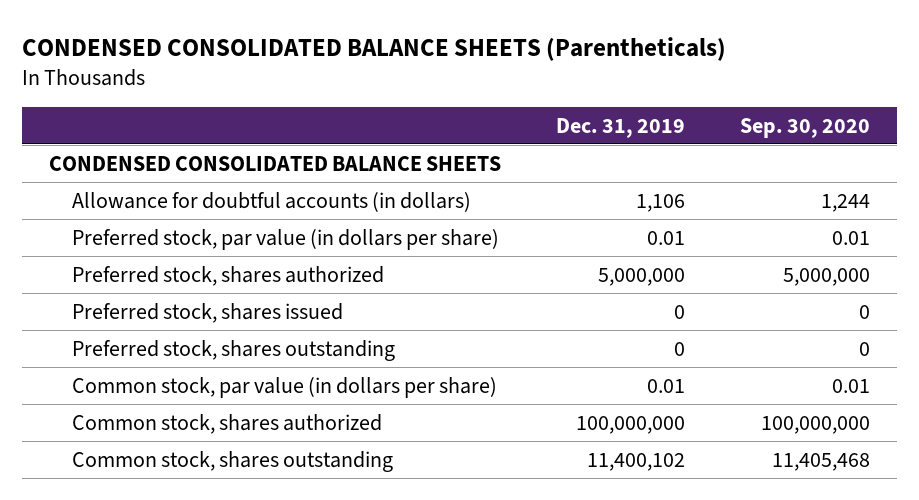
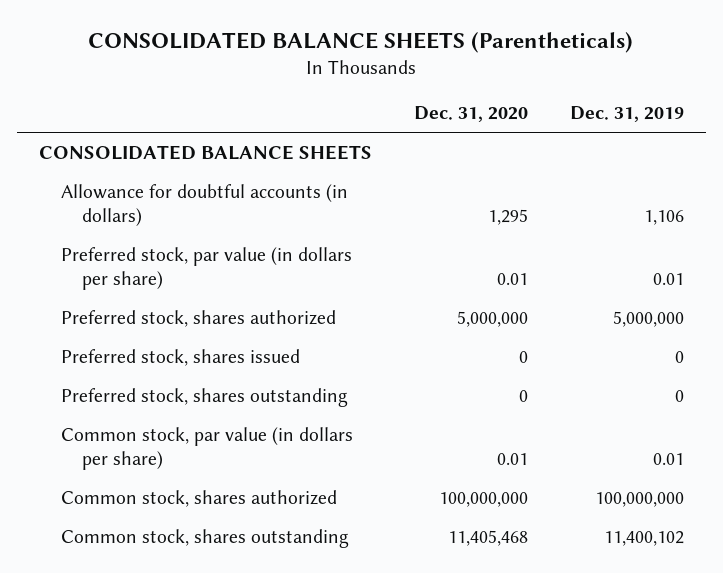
[21,36,726,61] CONDENSED CONSOLIDATED BALANCE SHEETS (Parentheticals) -> [88,31,634,53] CONSOLIDATED BALANCE SHEETS (Parentheticals)
[739,117,870,138] Sep. 30, 2020 -> none
none -> [413,106,528,123] Dec. 31, 2020
[49,155,502,171] CONDENSED CONSOLIDATED BALANCE SHEETS -> [38,144,372,160] CONSOLIDATED BALANCE SHEETS

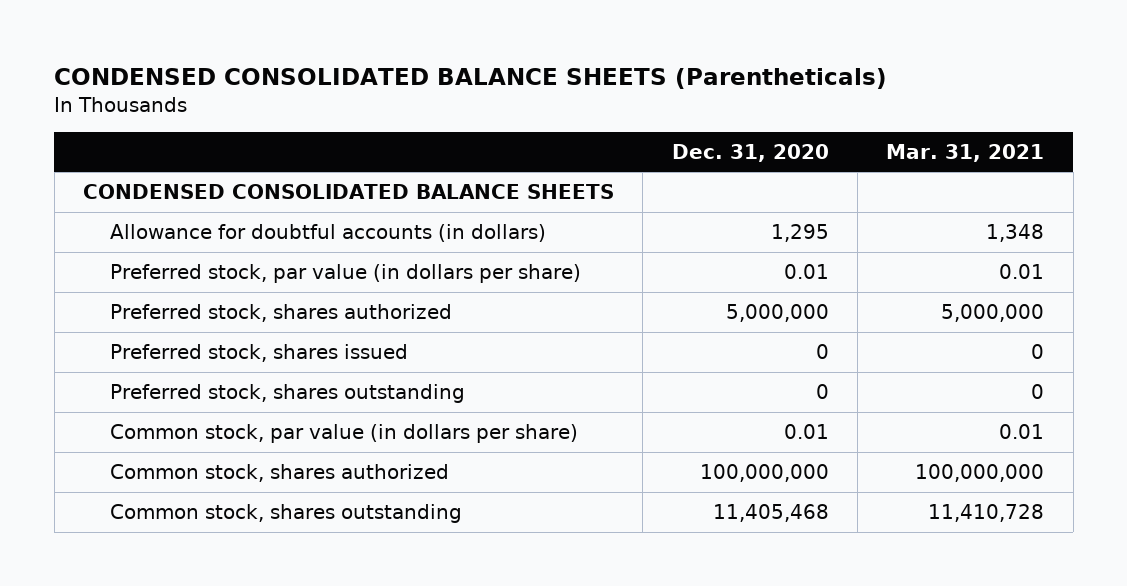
[88,31,634,53] CONSOLIDATED BALANCE SHEETS (Parentheticals) -> [54,68,888,90] CONDENSED CONSOLIDATED BALANCE SHEETS (Parentheticals)
[570,106,685,123] Dec. 31, 2019 -> none
none -> [886,143,1045,162] Mar. 31, 2021
[38,144,372,160] CONSOLIDATED BALANCE SHEETS -> [83,184,615,200] CONDENSED CONSOLIDATED BALANCE SHEETS

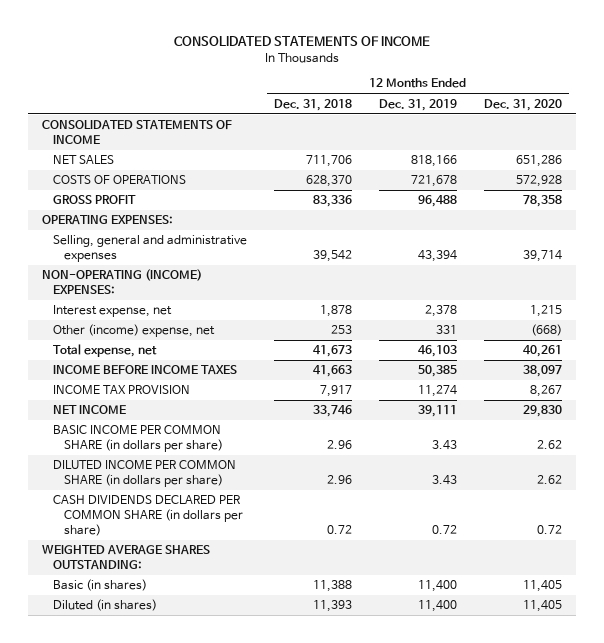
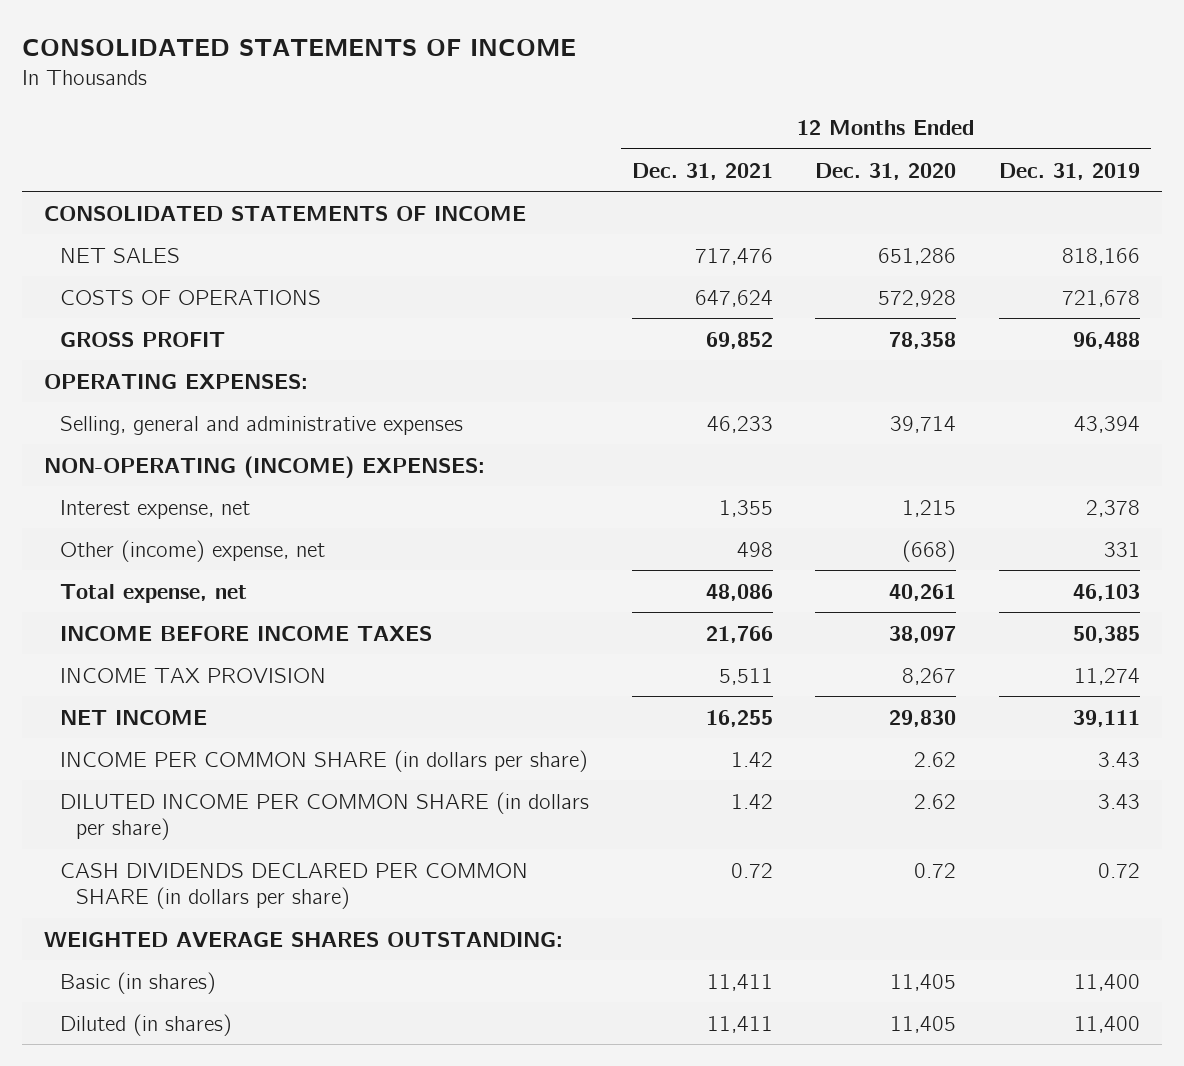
[273,98,352,111] Dec. 31, 2018 -> none
none -> [631,162,773,180] Dec. 31, 2021
[52,425,223,453] BASIC INCOME PER COMMON SHARE (in dollars per share) -> [59,749,588,772] INCOME PER COMMON SHARE (in dollars per share)

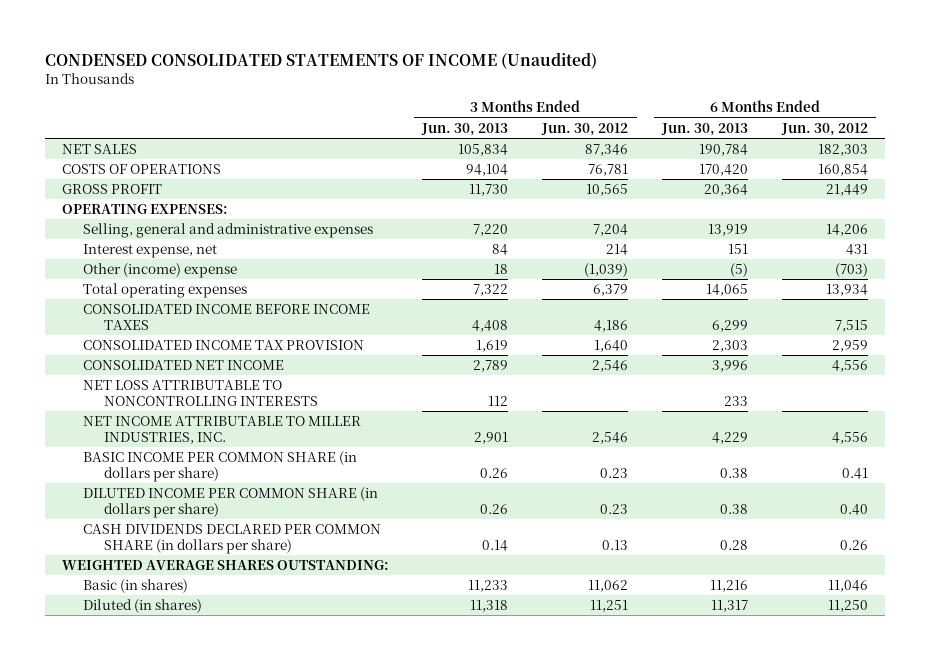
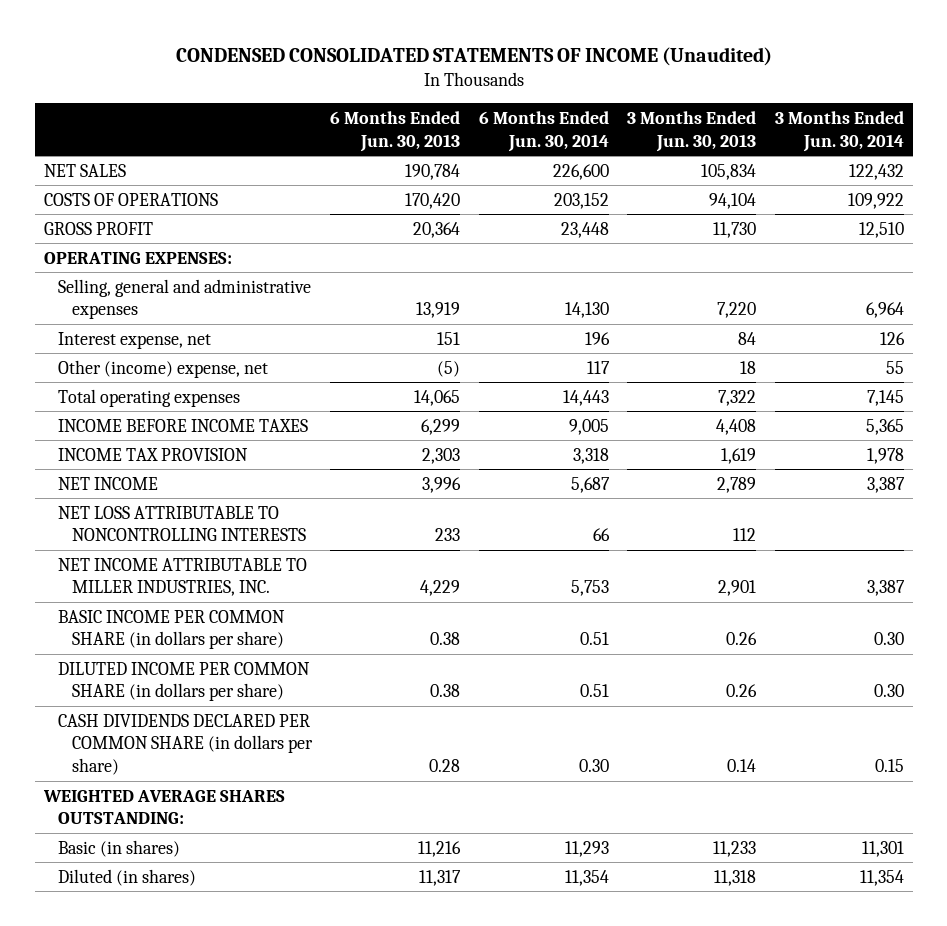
[541,122,629,136] Jun. 30, 2012 -> none
[780,122,868,136] Jun. 30, 2012 -> none
none -> [478,110,609,152] 6 Months Ended Jun. 30, 2014
none -> [774,110,904,152] 3 Months Ended Jun. 30, 2014
[82,263,237,279] Other (income) expense -> [57,359,268,378] Other (income) expense, net
[82,304,370,330] CONSOLIDATED INCOME BEFORE INCOME TAXES -> [57,418,308,432] INCOME BEFORE INCOME TAXES
[82,340,364,351] CONSOLIDATED INCOME TAX PROVISION -> [57,447,248,461] INCOME TAX PROVISION
[82,360,284,371] CONSOLIDATED NET INCOME -> [57,476,158,490] NET INCOME

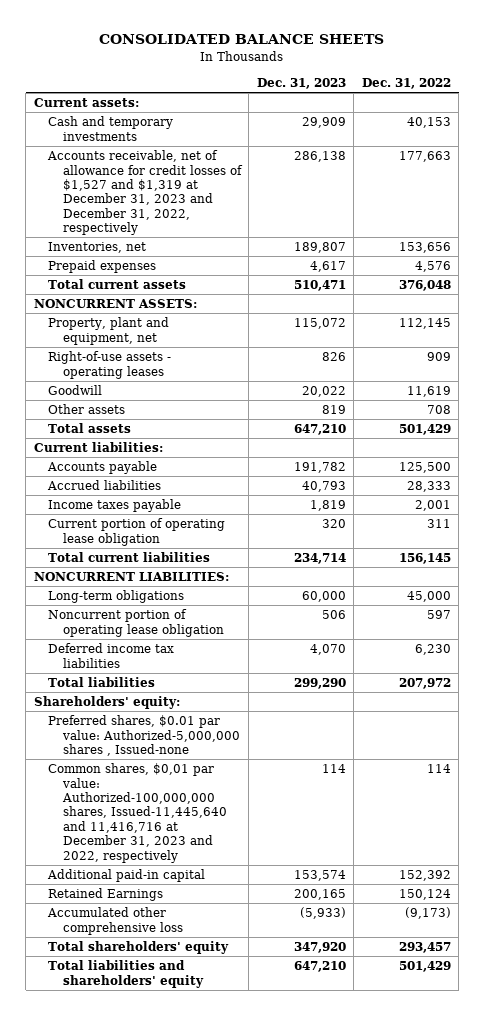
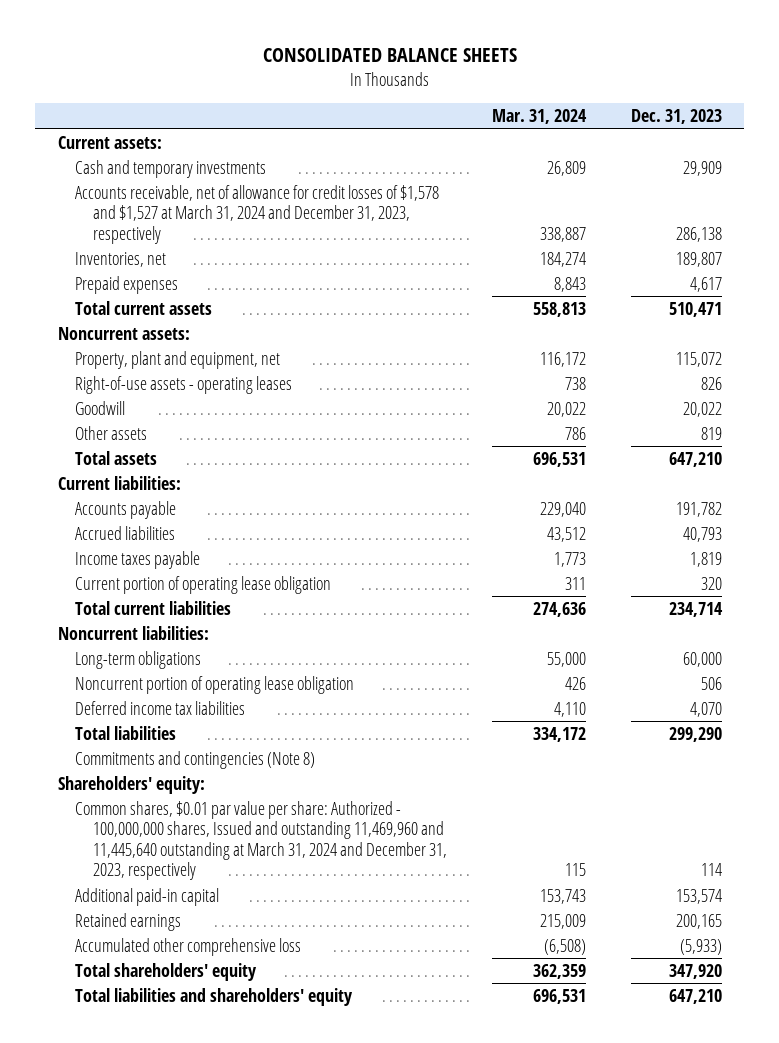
[361,78,451,90] Dec. 31, 2022 -> none
none -> [491,109,587,125] Mar. 31, 2024
[47,150,243,236] Accounts receivable, net of allowance for credit losses of $1,527 and $1,319 at December 31, 2023 and December 31, 2022, respectively -> [75,184,440,244] Accounts receivable, net of allowance for credit losses of $1,578 and $1,527 at March 31, 2024 and December 31, 2023, respectively
[33,299,197,309] NONCURRENT ASSETS: -> [57,326,190,340] Noncurrent assets:
[33,572,229,582] NONCURRENT LIABILITIES: -> [57,625,209,640] Noncurrent liabilities:
none -> [75,750,316,769] Commitments and contingencies (Note 8)
[48,715,240,756] Preferred shares, $0.01 par value: Authorized-5,000,000 shares , Issued-none -> none
[48,763,227,863] Common shares, $0,01 par value: Authorized-100,000,000 shares, Issued-11,445,640 and 11,416,716 at December 31, 2023 and 2022, respectively -> [75,800,448,881] Common shares, $0.01 par value per share: Authorized - 100,000,000 shares, Issued and outstanding 11,469,960 and 11,445,640 outstanding at March 31, 2024 and December 31, 2023, respectively
[48,888,164,902] Retained Earnings -> [75,912,182,931] Retained earnings

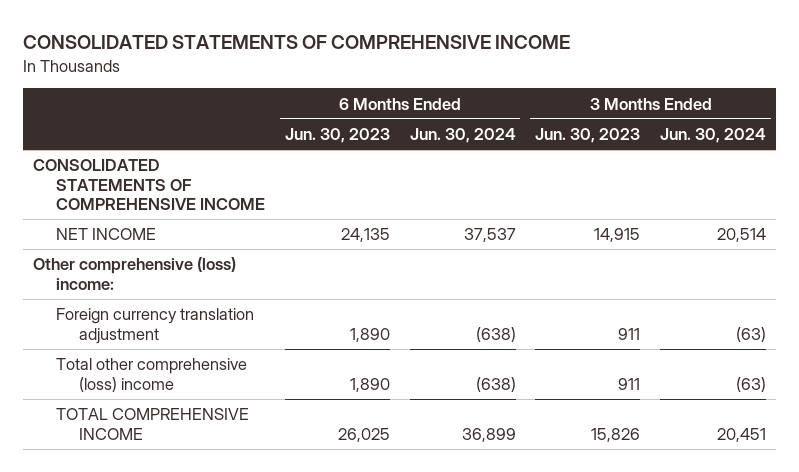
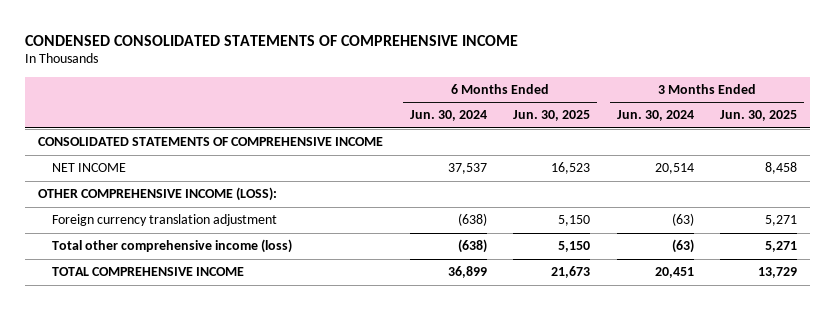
[22,34,570,49] CONSOLIDATED STATEMENTS OF COMPREHENSIVE INCOME -> [24,34,518,46] CONDENSED CONSOLIDATED STATEMENTS OF COMPREHENSIVE INCOME
[284,127,390,143] Jun. 30, 2023 -> none
[535,127,641,143] Jun. 30, 2023 -> none
none -> [513,110,591,122] Jun. 30, 2025
none -> [719,110,797,122] Jun. 30, 2025
[32,257,236,290] Other comprehensive (loss) income: -> [38,187,278,202] OTHER COMPREHENSIVE INCOME (LOSS):
[55,358,247,392] Total other comprehensive (loss) income -> [52,239,293,254] Total other comprehensive income (loss)

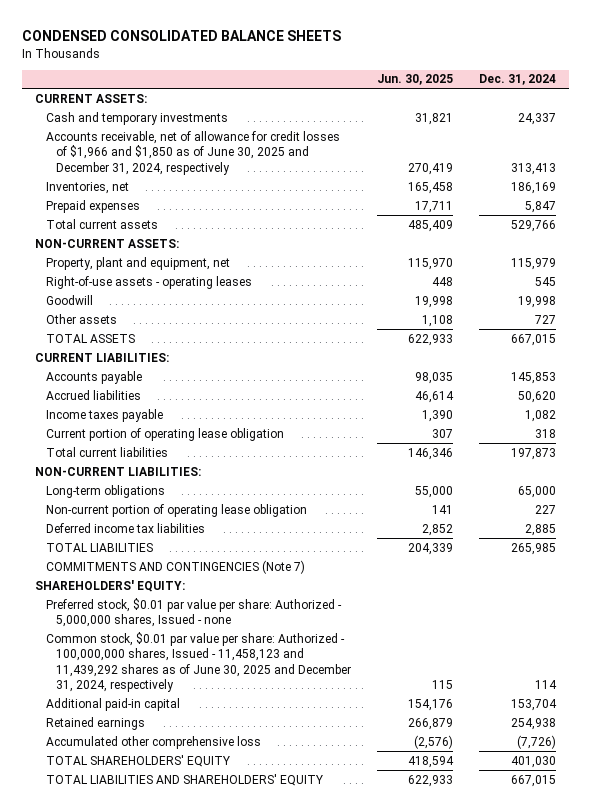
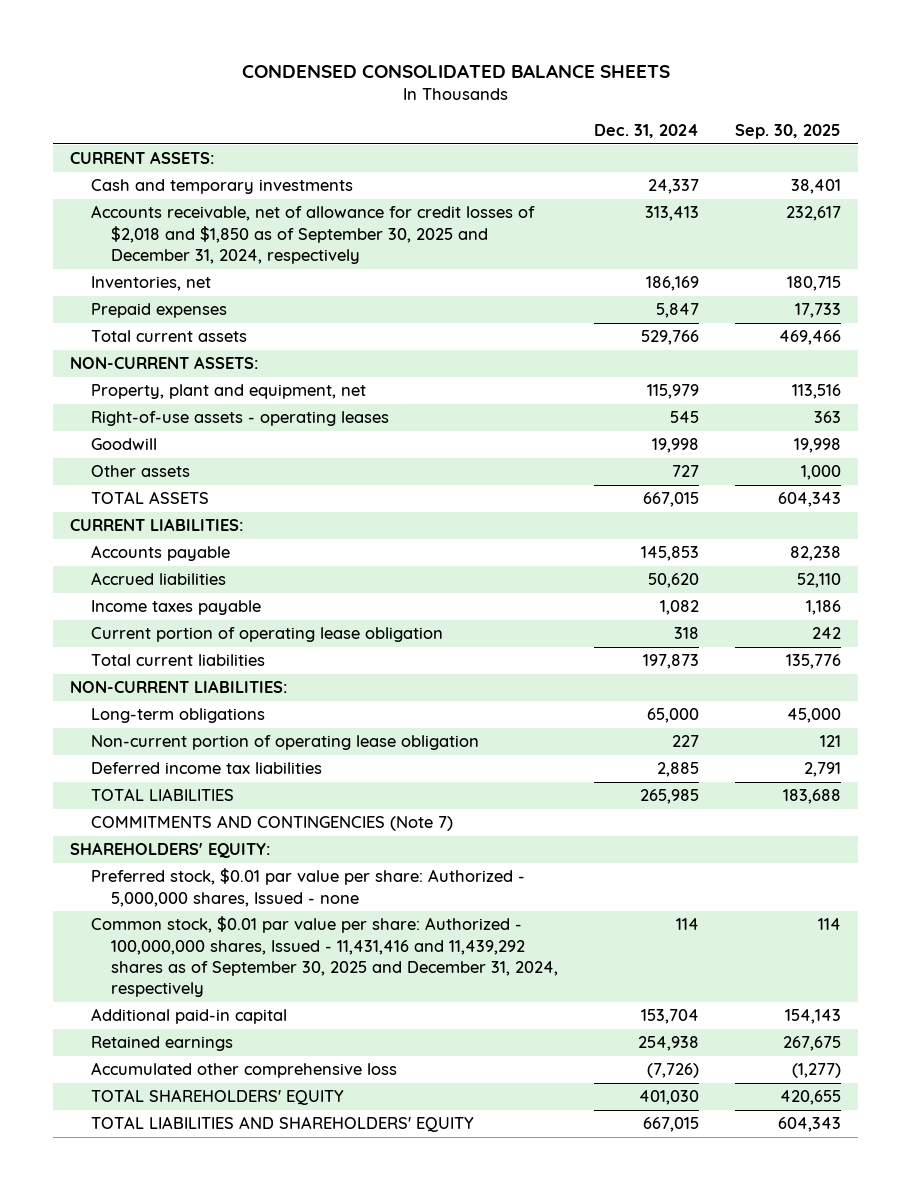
[377,74,454,86] Jun. 30, 2025 -> none
none -> [734,123,841,139] Sep. 30, 2025
[45,130,340,175] Accounts receivable, net of allowance for credit losses of $1,966 and $1,850 as of June 30, 2025 and December 31, 2024, respectively -> [90,205,535,264] Accounts receivable, net of allowance for credit losses of $2,018 and $1,850 as of September 30, 2025 and December 31, 2024, respectively
[45,631,352,693] Common stock, $0.01 par value per share: Authorized - 100,000,000 shares, Issued - 11,458,123 and 11,439,292 shares as of June 30, 2025 and December 31, 2024, respectively -> [90,916,559,998] Common stock, $0.01 par value per share: Authorized - 100,000,000 shares, Issued - 11,431,416 and 11,439,292 shares as of September 30, 2025 and December 31, 2024, respectively

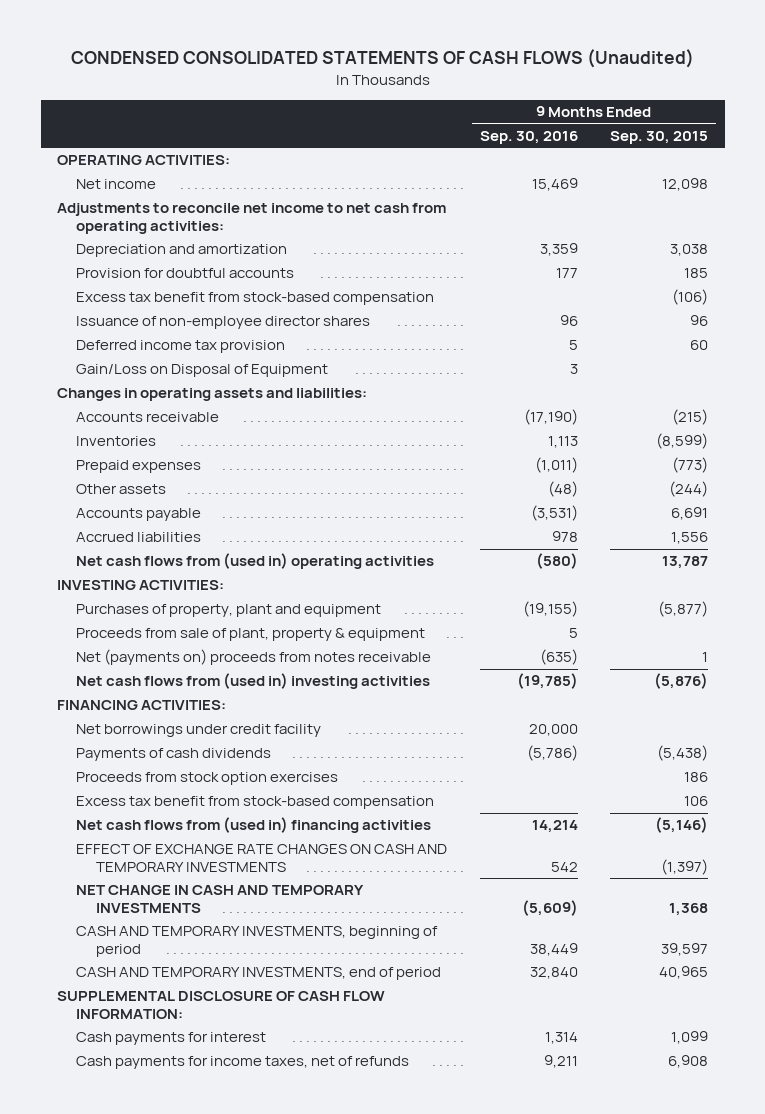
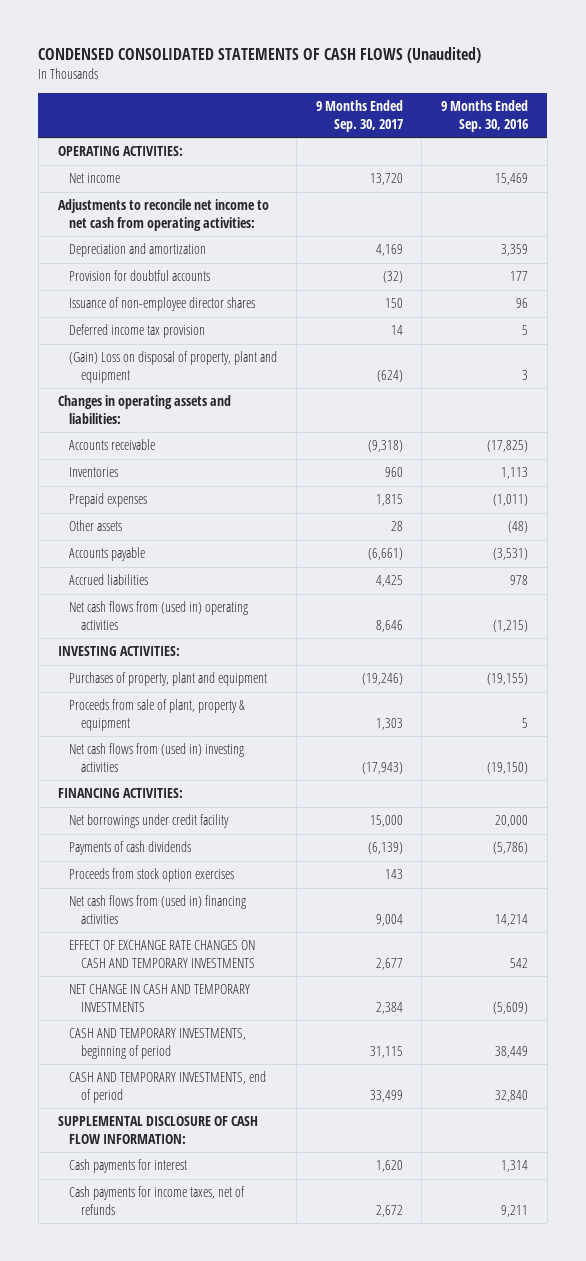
[610,130,709,144] Sep. 30, 2015 -> none
none -> [315,100,403,132] 9 Months Ended Sep. 30, 2017
[76,292,435,306] Excess tax benefit from stock-based compensation -> none
[76,364,329,378] Gain/Loss on Disposal of Equipment -> [69,351,278,383] (Gain) Loss on disposal of property, plant and equipment
[523,409,578,426] (17,190) -> [487,440,529,453] (17,825)
[535,553,578,570] (580) -> [493,619,529,632] (1,215)
[76,649,432,666] Net (payments on) proceeds from notes receivable -> none
[516,673,578,690] (19,785) -> [487,761,529,774] (19,150)
[76,796,435,810] Excess tax benefit from stock-based compensation -> none

